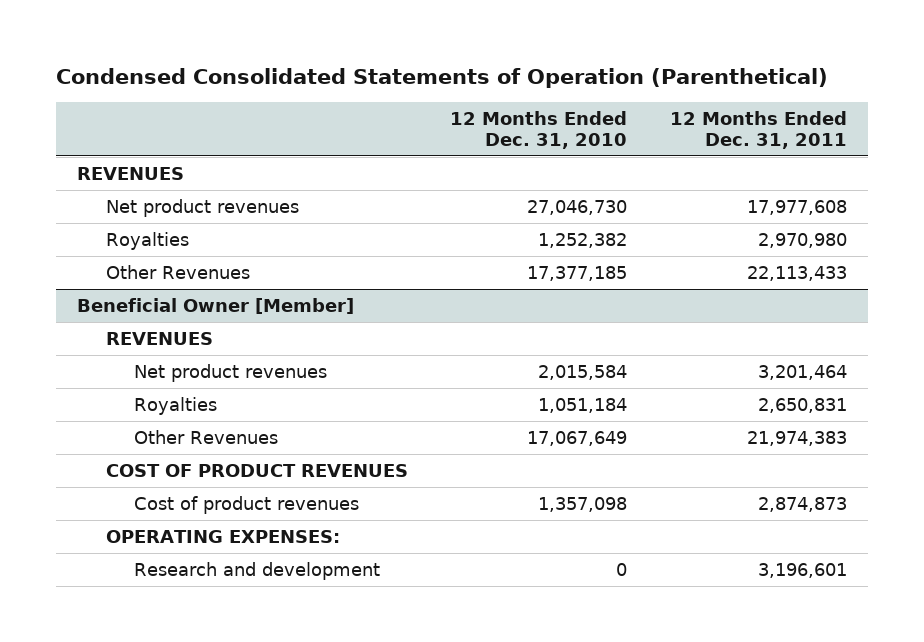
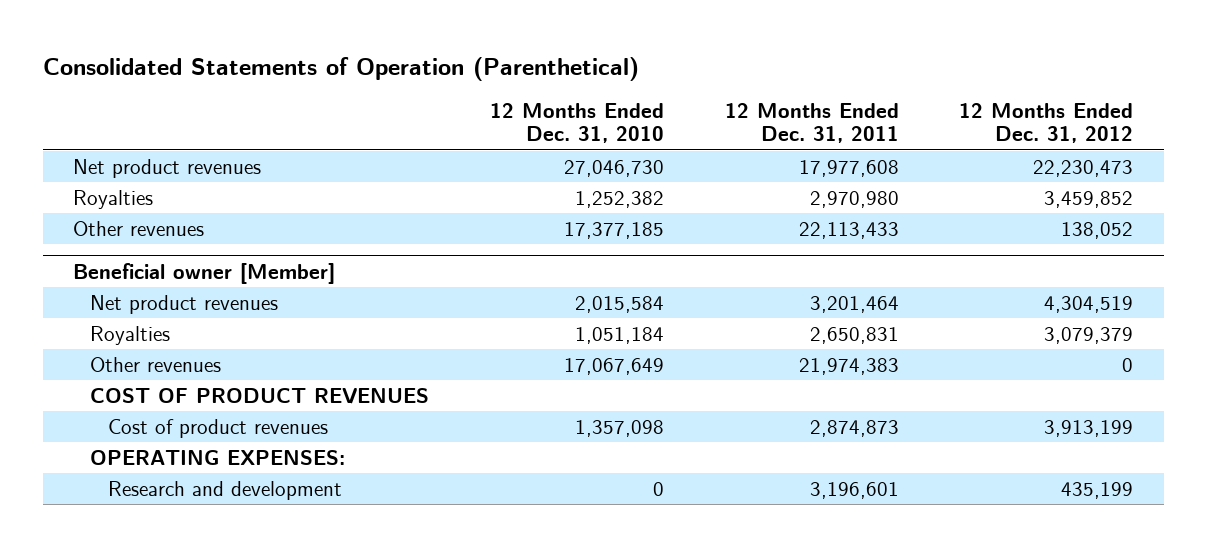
[56,67,829,88] Condensed Consolidated Statements of Operation (Parenthetical) -> [42,56,639,81] Consolidated Statements of Operation (Parenthetical)
none -> [959,102,1134,144] 12 Months Ended Dec. 31, 2012
[77,167,185,181] REVENUES -> none
[105,332,213,346] REVENUES -> none
[105,265,250,280] Other Revenues -> [73,220,205,236] Other revenues
[77,298,355,315] Beneficial Owner [Member] -> [73,262,336,284] Beneficial owner [Member]
[133,430,278,445] Other Revenues -> [90,356,222,372] Other revenues

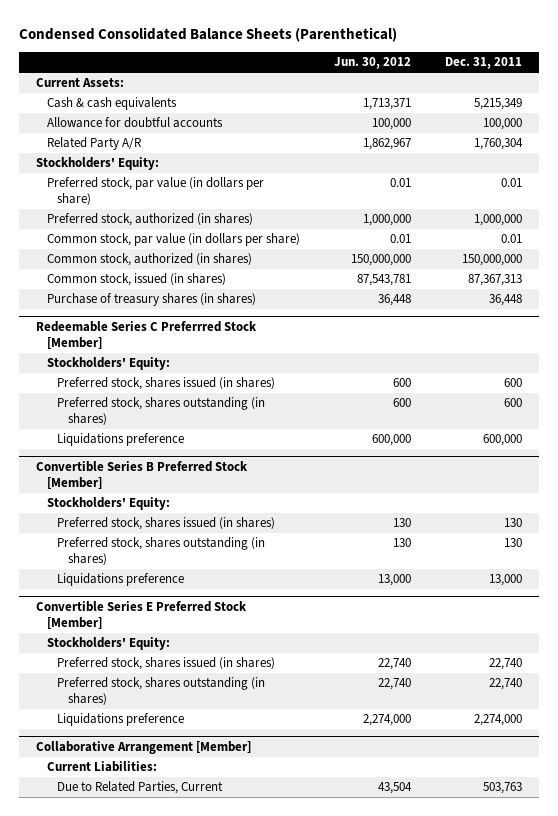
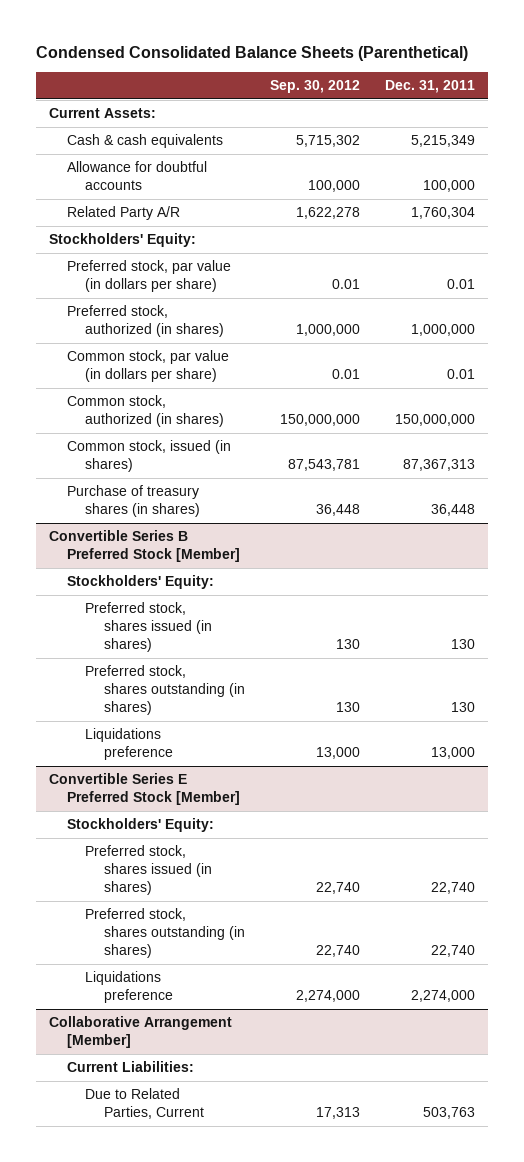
[333,57,411,70] Jun. 30, 2012 -> none
none -> [270,80,361,94] Sep. 30, 2012
[36,321,258,349] Redeemable Series C Preferrred Stock [Member] -> none
[46,357,170,371] Stockholders' Equity: -> none
[57,377,276,391] Preferred stock, shares issued (in shares) -> none
[57,397,266,426] Preferred stock, shares outstanding (in shares) -> none
[57,433,185,447] Liquidations preference -> none

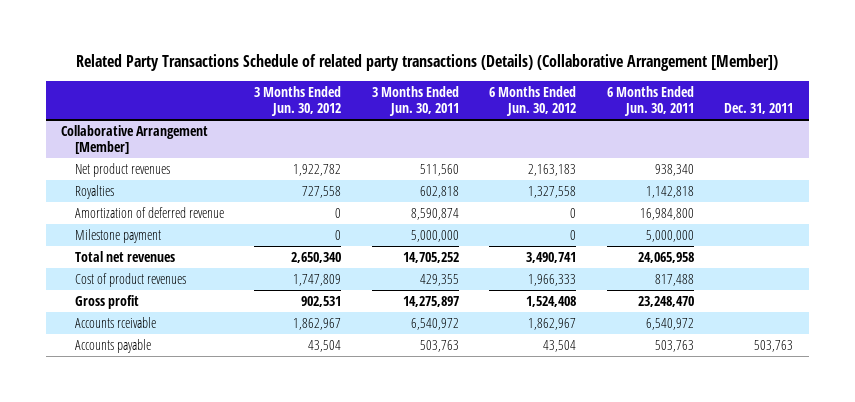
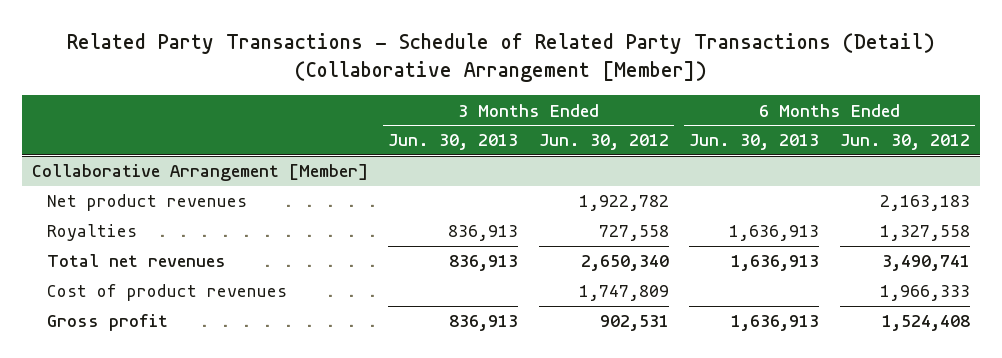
[76,54,779,72] Related Party Transactions Schedule of related party transactions (Details) (Collaborative Arrangement [Member]) -> [66,33,935,83] Related Party Transactions - Schedule of Related Party Transactions (Detail) (Collaborative Arrangement [Member])
[371,85,459,117] 3 Months Ended Jun. 30, 2011 -> none
[606,85,694,117] 6 Months Ended Jun. 30, 2011 -> none
[724,103,794,115] Dec. 31, 2011 -> none
none -> [388,134,519,151] Jun. 30, 2013
none -> [689,134,820,151] Jun. 30, 2013
[74,206,224,218] Amortization of deferred revenue -> none
[74,228,161,243] Milestone payment -> none
[74,316,156,328] Accounts rceivable -> none
[74,338,151,353] Accounts payable -> none

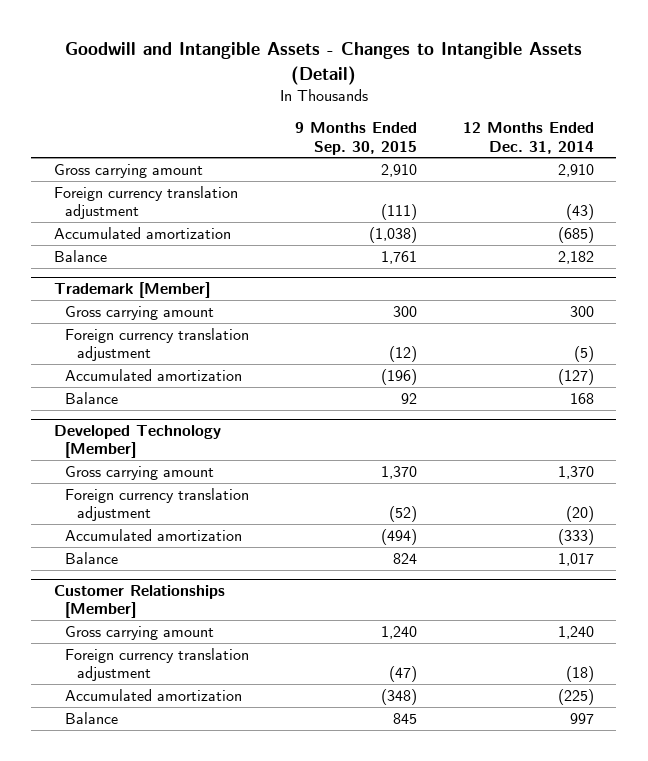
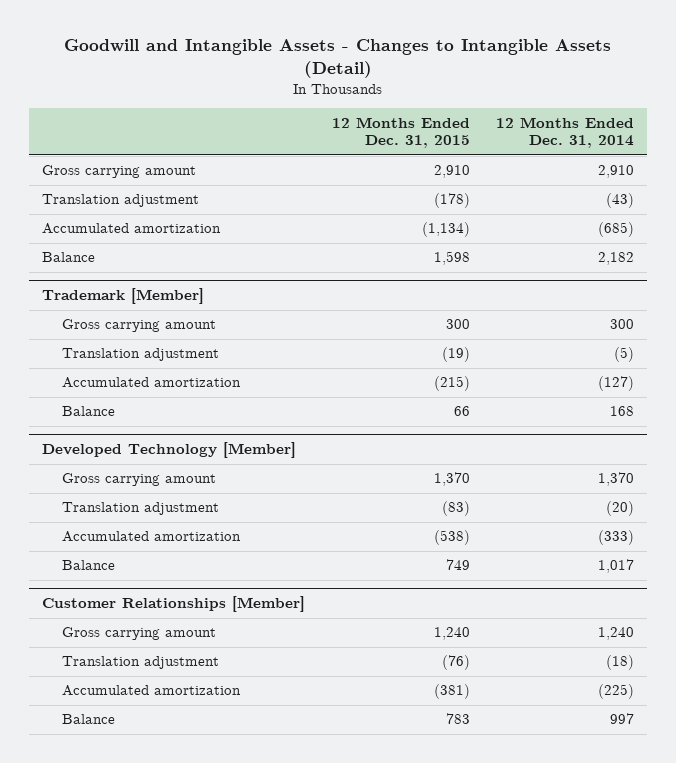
[295,122,418,155] 9 Months Ended Sep. 30, 2015 -> none
none -> [331,116,470,149] 12 Months Ended Dec. 31, 2015
[54,185,239,220] Foreign currency translation adjustment -> [42,194,200,208] Translation adjustment
[65,327,250,362] Foreign currency translation adjustment -> [61,348,219,362] Translation adjustment
[65,487,250,522] Foreign currency translation adjustment -> [61,502,219,516] Translation adjustment
[65,647,250,682] Foreign currency translation adjustment -> [61,656,219,670] Translation adjustment

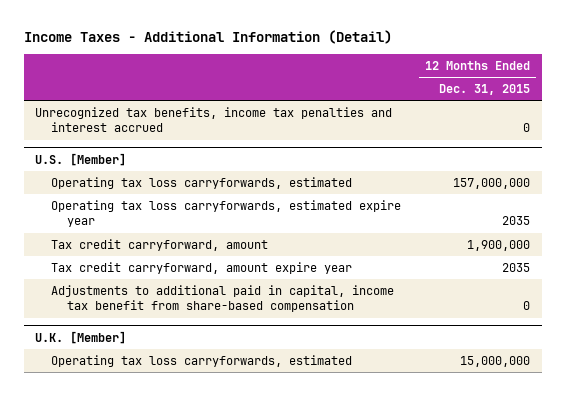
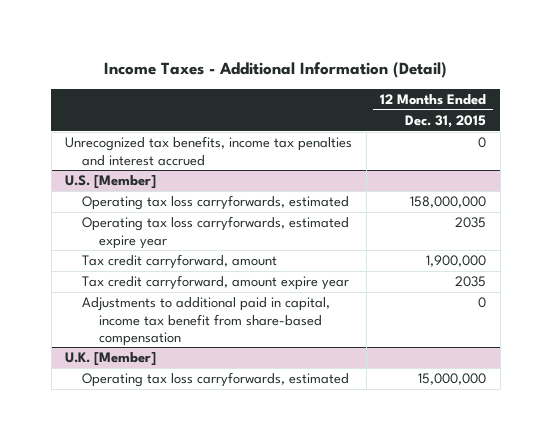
[453,177,531,189] 157,000,000 -> [410,196,487,209] 158,000,000

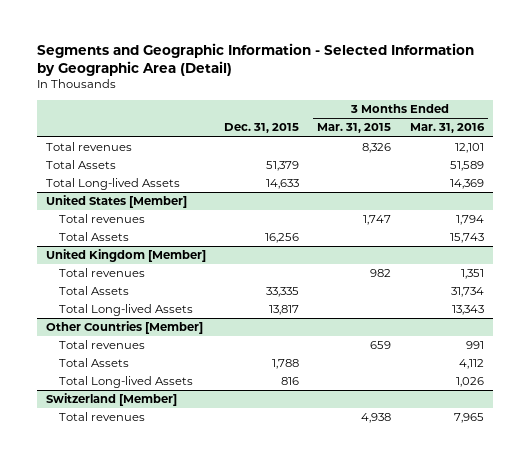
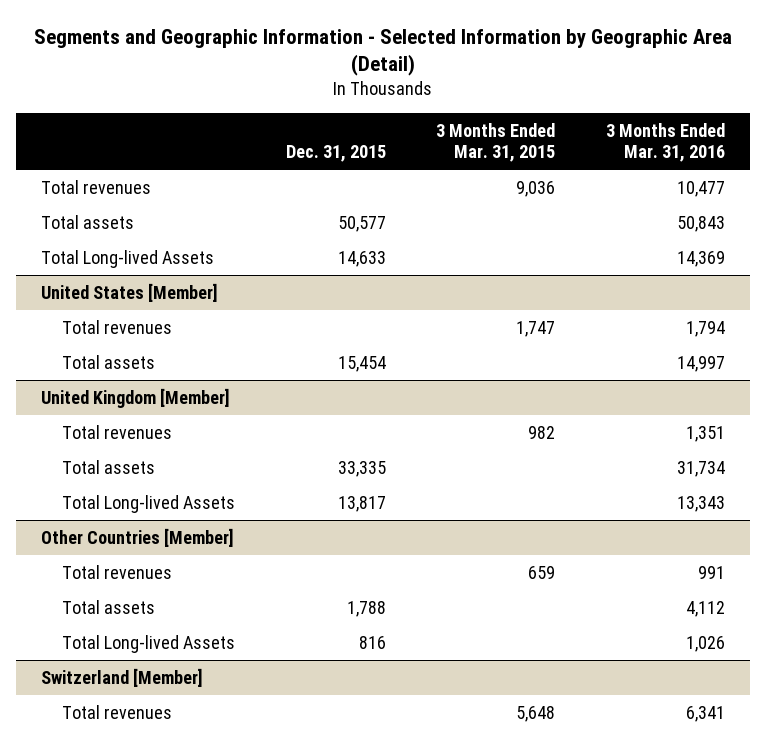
[362,143,392,154] 8,326 -> [516,180,556,197] 9,036
[454,143,484,154] 12,101 -> [676,180,725,197] 10,477
[46,160,117,170] Total Assets -> [41,214,135,229] Total assets
[266,161,300,172] 51,379 -> [337,215,386,232] 50,577
[449,161,484,172] 51,589 -> [676,215,725,232] 50,843
[59,232,130,242] Total Assets -> [62,354,156,369] Total assets
[265,233,300,244] 16,256 -> [337,355,386,372] 15,454
[449,233,484,244] 15,743 -> [676,355,725,372] 14,997
[59,286,130,296] Total Assets -> [62,459,156,474] Total assets
[59,358,130,368] Total Assets -> [62,599,156,614] Total assets
[361,413,392,424] 4,938 -> [516,705,556,722] 5,648
[453,413,484,424] 7,965 -> [685,705,725,722] 6,341

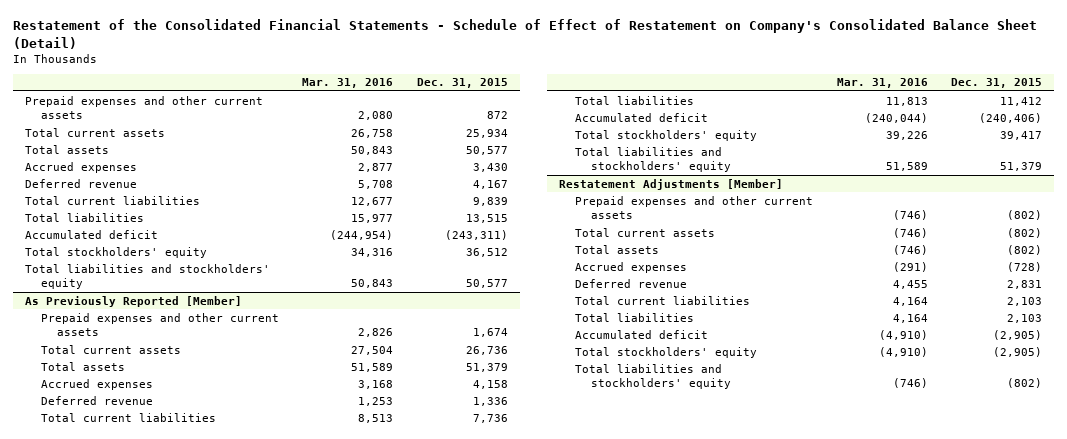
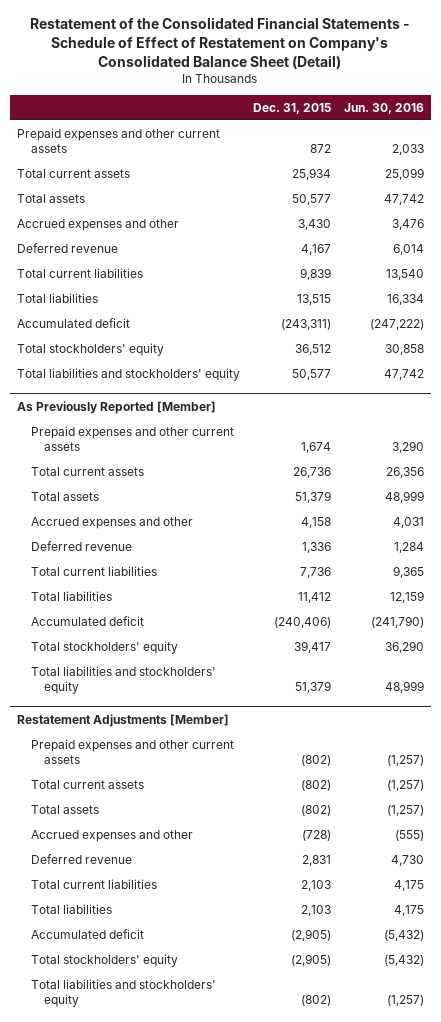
[302,78,394,89] Mar. 31, 2016 -> none
none -> [343,102,424,114] Jun. 30, 2016
[24,161,137,173] Accrued expenses -> [16,218,179,231] Accrued expenses and other
[40,378,153,390] Accrued expenses -> [30,516,193,529] Accrued expenses and other
[575,261,688,273] Accrued expenses -> [30,829,193,842] Accrued expenses and other

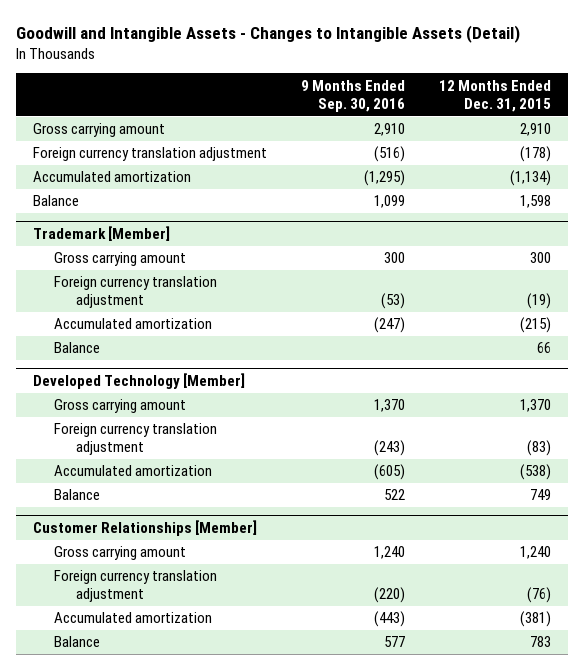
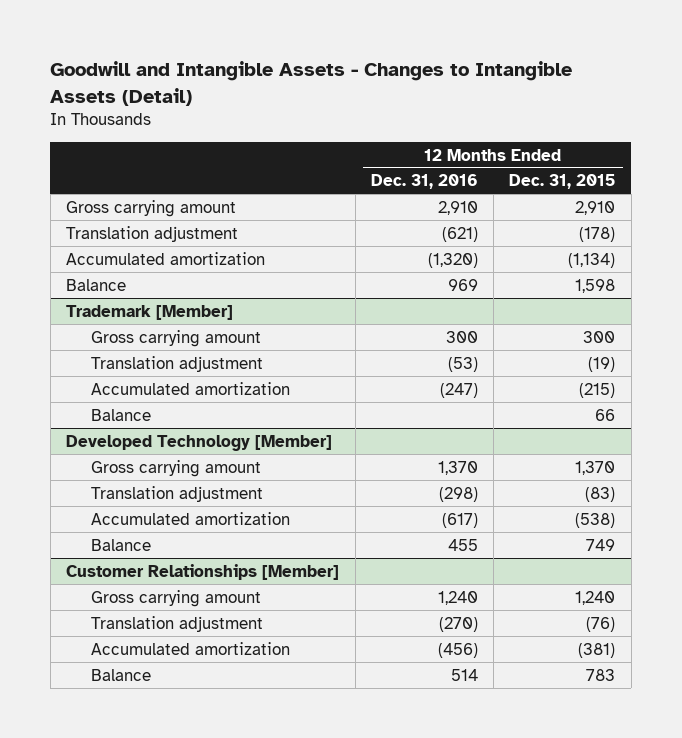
[300,79,405,112] 9 Months Ended Sep. 30, 2016 -> none
none -> [370,174,478,190] Dec. 31, 2016
[32,147,267,162] Foreign currency translation adjustment -> [66,225,239,242] Translation adjustment
[54,276,218,309] Foreign currency translation adjustment -> [90,355,263,372] Translation adjustment
[54,423,218,456] Foreign currency translation adjustment -> [90,485,263,502] Translation adjustment
[54,570,218,603] Foreign currency translation adjustment -> [90,615,263,632] Translation adjustment

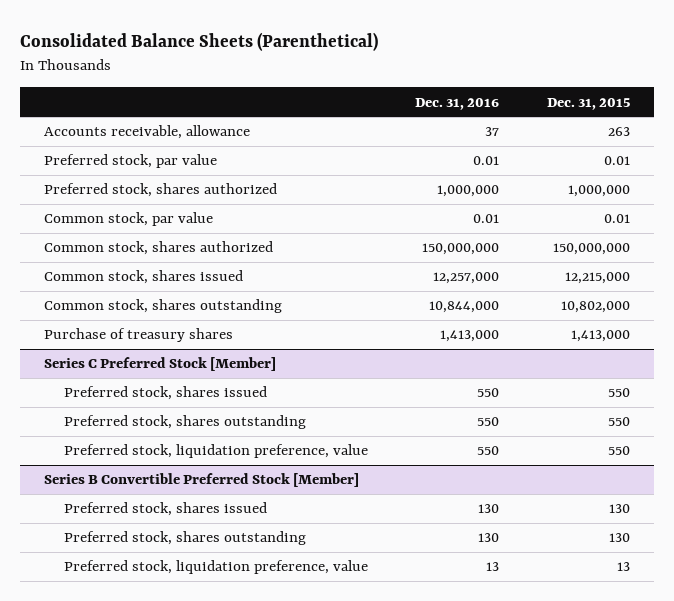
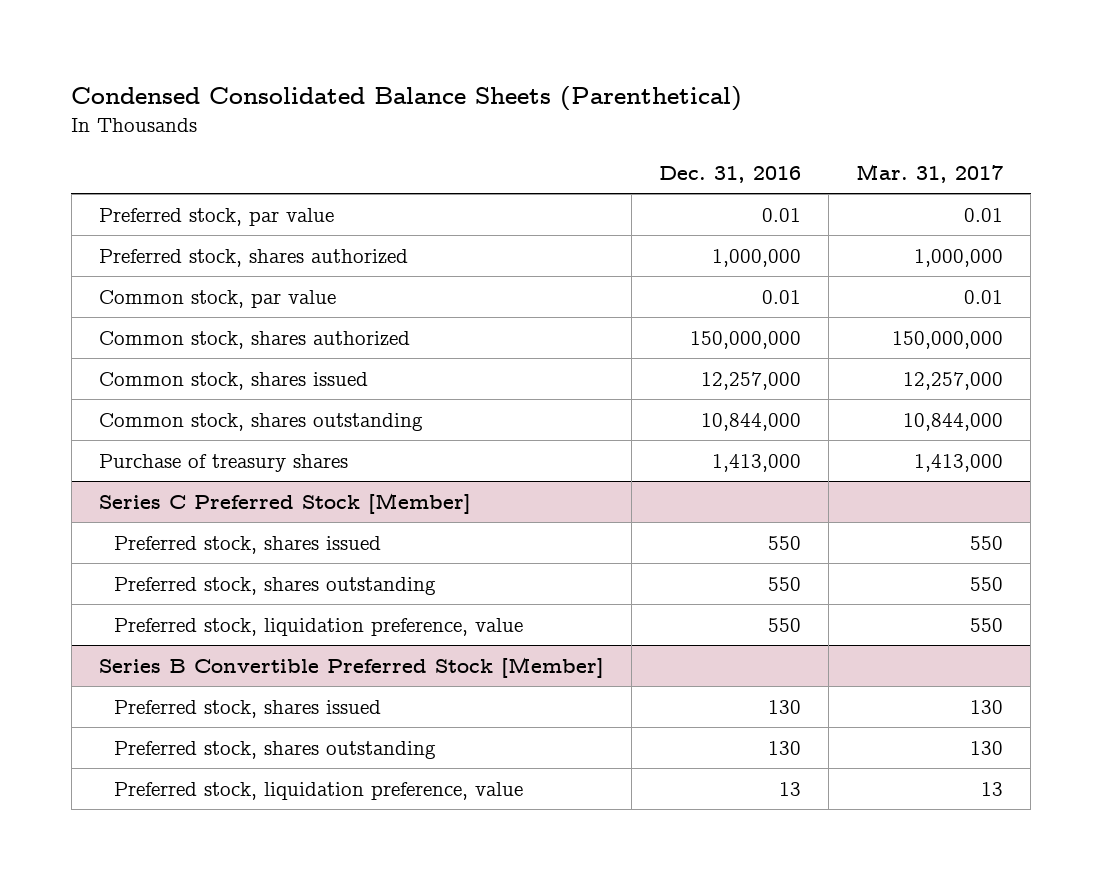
[20,31,379,51] Consolidated Balance Sheets (Parenthetical) -> [71,85,743,111] Condensed Consolidated Balance Sheets (Parenthetical)
[546,97,630,110] Dec. 31, 2015 -> none
none -> [856,164,1004,184] Mar. 31, 2017
[44,125,251,140] Accounts receivable, allowance -> none

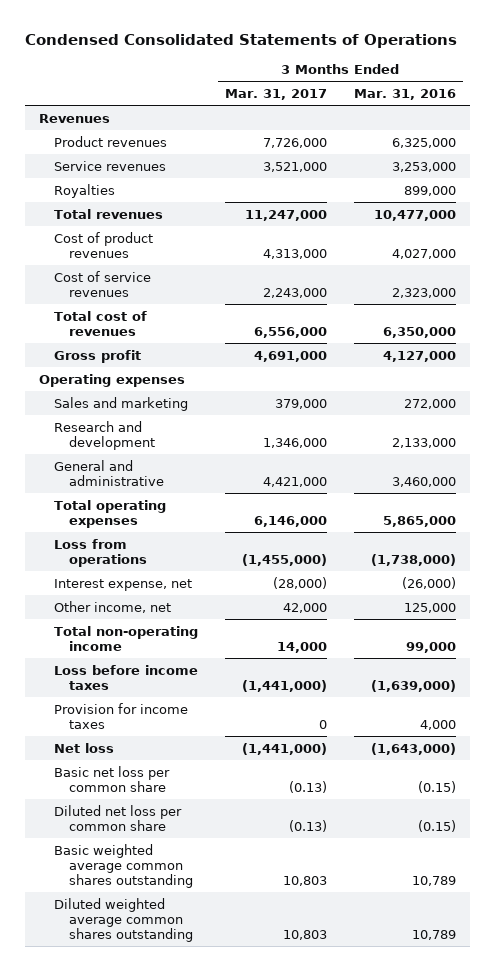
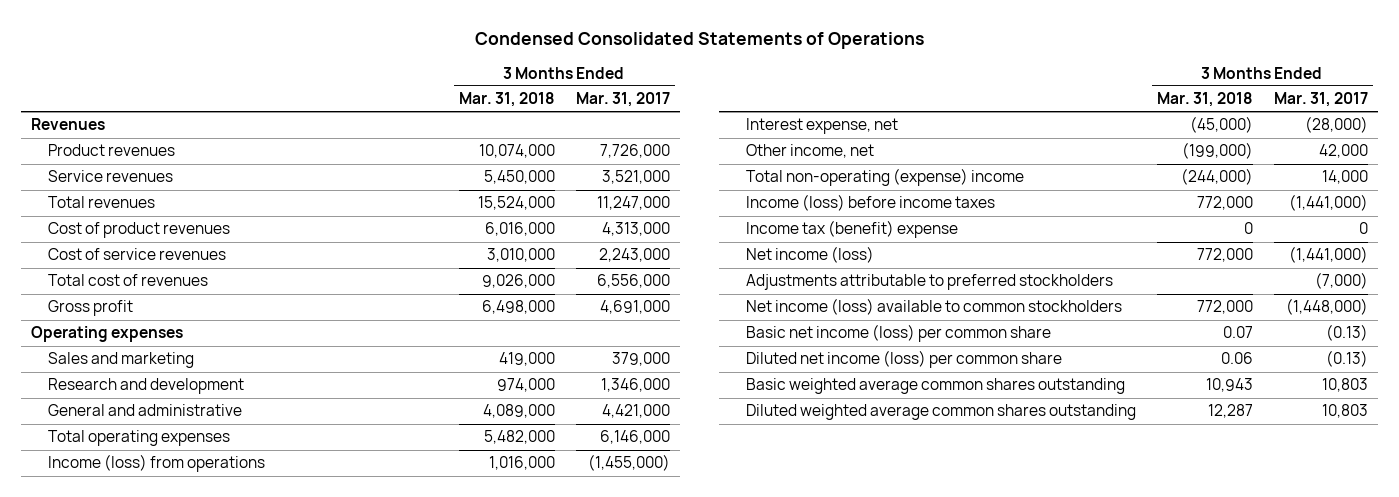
[354,88,457,100] Mar. 31, 2016 -> none
none -> [459,92,556,108] Mar. 31, 2018
[53,183,115,198] Royalties -> none
[53,538,147,567] Loss from operations -> [48,454,266,473] Income (loss) from operations
[53,625,198,651] Total non-operating income -> [745,168,1024,187] Total non-operating (expense) income
[53,664,198,690] Loss before income taxes -> [745,194,995,212] Income (loss) before income taxes
[53,702,188,729] Provision for income taxes -> [745,220,958,239] Income tax (benefit) expense
[53,742,114,753] Net loss -> [745,246,874,264] Net income (loss)
none -> [745,274,1113,291] Adjustments attributable to preferred stockholders
none -> [745,298,1122,316] Net income (loss) available to common stockholders
[53,765,170,792] Basic net loss per common share -> [745,324,1051,343] Basic net income (loss) per common share
[53,804,182,831] Diluted net loss per common share -> [745,350,1062,369] Diluted net income (loss) per common share

